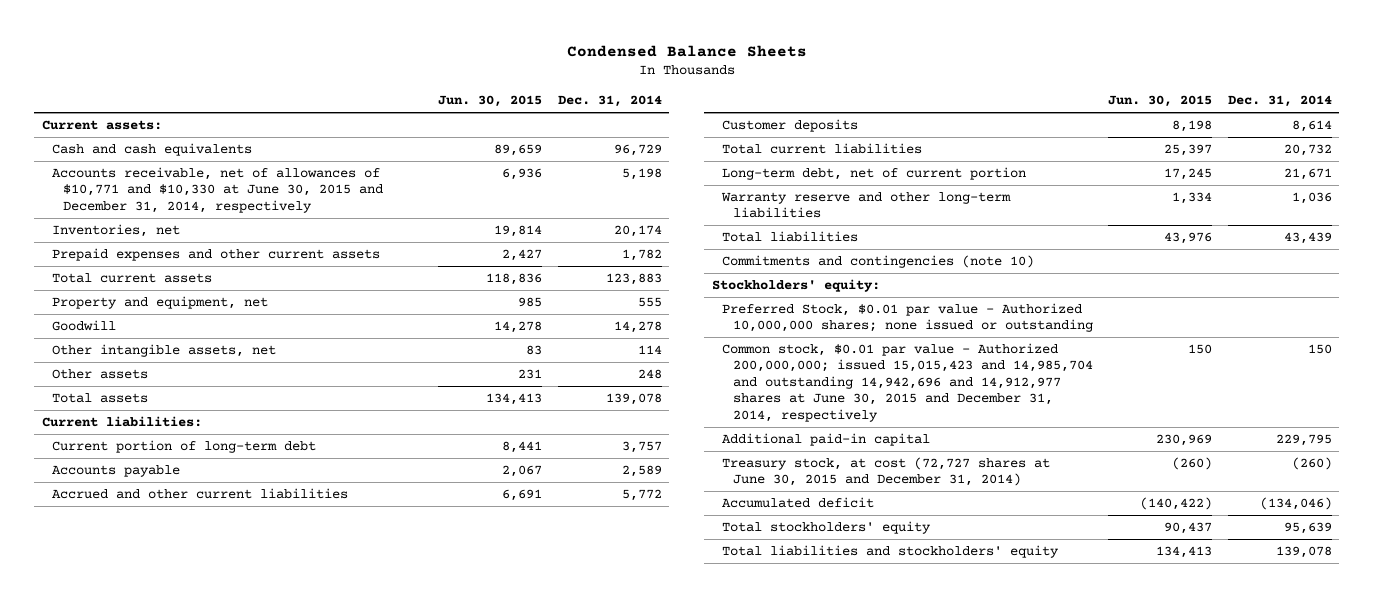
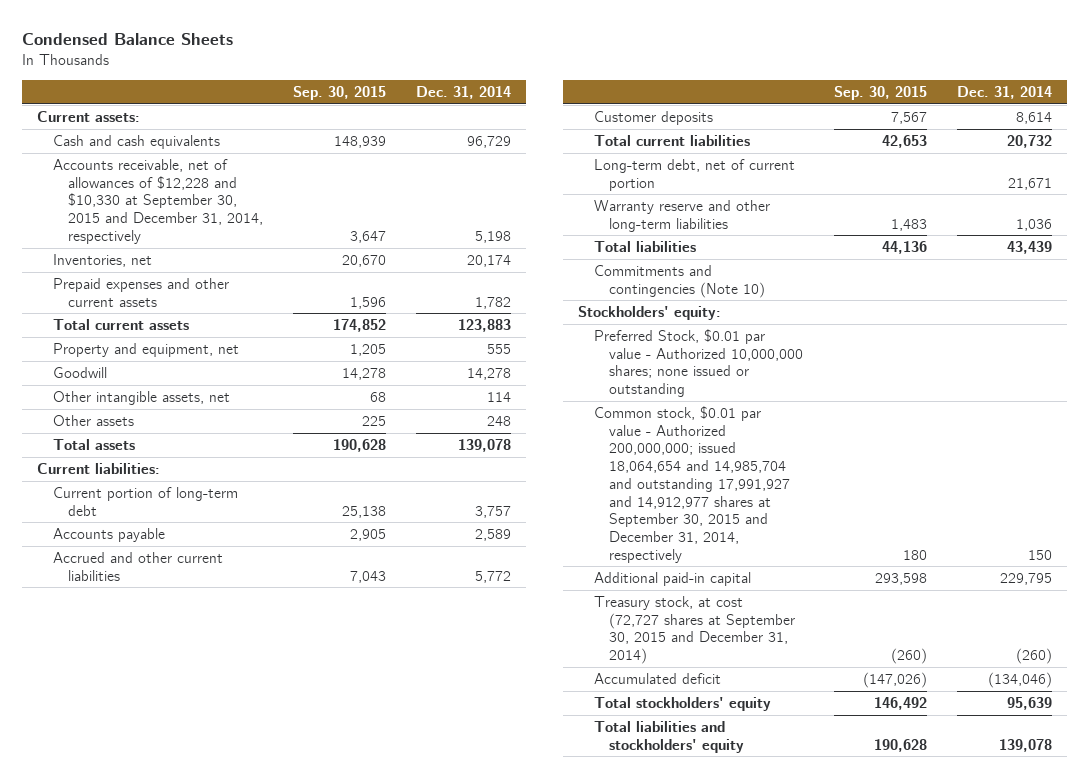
[438,95,543,108] Jun. 30, 2015 -> none
none -> [293,85,387,100] Sep. 30, 2015
[52,166,383,213] Accounts receivable, net of allowances of $10,771 and $10,330 at June 30, 2015 and December 31, 2014, respectively -> [52,158,264,244] Accounts receivable, net of allowances of $12,228 and $10,330 at September 30, 2015 and December 31, 2014, respectively
[722,254,1035,268] Commitments and contingencies (note 10) -> [593,264,766,298] Commitments and contingencies (Note 10)
[722,342,1093,422] Common stock, $0.01 par value - Authorized 200,000,000; issued 15,015,423 and 14,985,704 and outstanding 14,942,696 and 14,912,977 shares at June 30, 2015 and December 31, 2014, respectively -> [593,405,791,563] Common stock, $0.01 par value - Authorized 200,000,000; issued 18,064,654 and 14,985,704 and outstanding 17,991,927 and 14,912,977 shares at September 30, 2015 and December 31, 2014, respectively
[722,456,1051,487] Treasury stock, at cost (72,727 shares at June 30, 2015 and December 31, 2014) -> [593,595,796,665] Treasury stock, at cost (72,727 shares at September 30, 2015 and December 31, 2014)

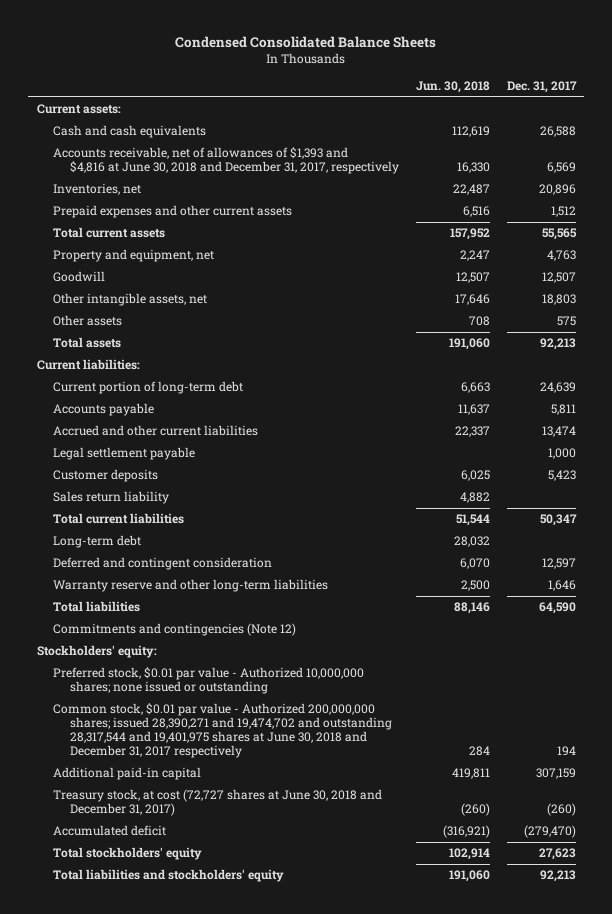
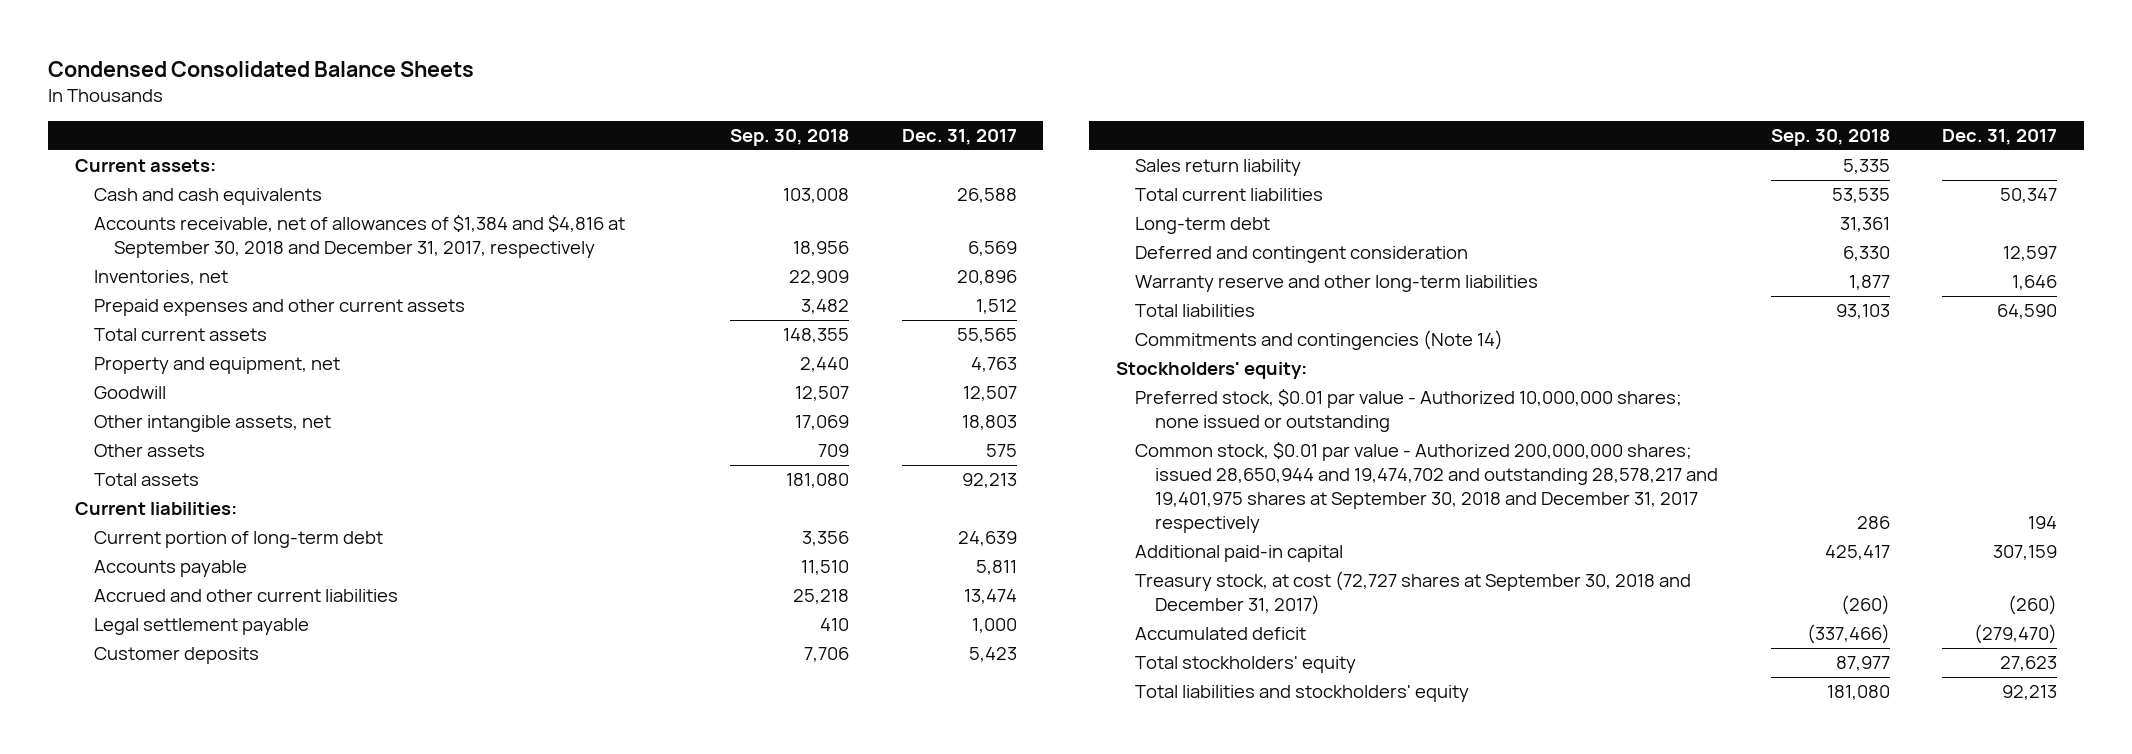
[415,80,490,93] Jun. 30, 2018 -> none
none -> [729,128,849,146] Sep. 30, 2018
[53,147,399,175] Accounts receivable, net of allowances of $1,393 and $4,816 at June 30, 2018 and December 31, 2017, respectively -> [94,215,626,259] Accounts receivable, net of allowances of $1,384 and $4,816 at September 30, 2018 and December 31, 2017, respectively
[53,623,297,637] Commitments and contingencies (Note 12) -> [1135,330,1504,351] Commitments and contingencies (Note 14)
[53,703,392,759] Common stock, $0.01 par value - Authorized 200,000,000 shares; issued 28,390,271 and 19,474,702 and outstanding 28,317,544 and 19,401,975 shares at June 30, 2018 and December 31, 2017 respectively -> [1135,442,1718,534] Common stock, $0.01 par value - Authorized 200,000,000 shares; issued 28,650,944 and 19,474,702 and outstanding 28,578,217 and 19,401,975 shares at September 30, 2018 and December 31, 2017 respectively
[53,789,383,817] Treasury stock, at cost (72,727 shares at June 30, 2018 and December 31, 2017) -> [1135,571,1692,616] Treasury stock, at cost (72,727 shares at September 30, 2018 and December 31, 2017)

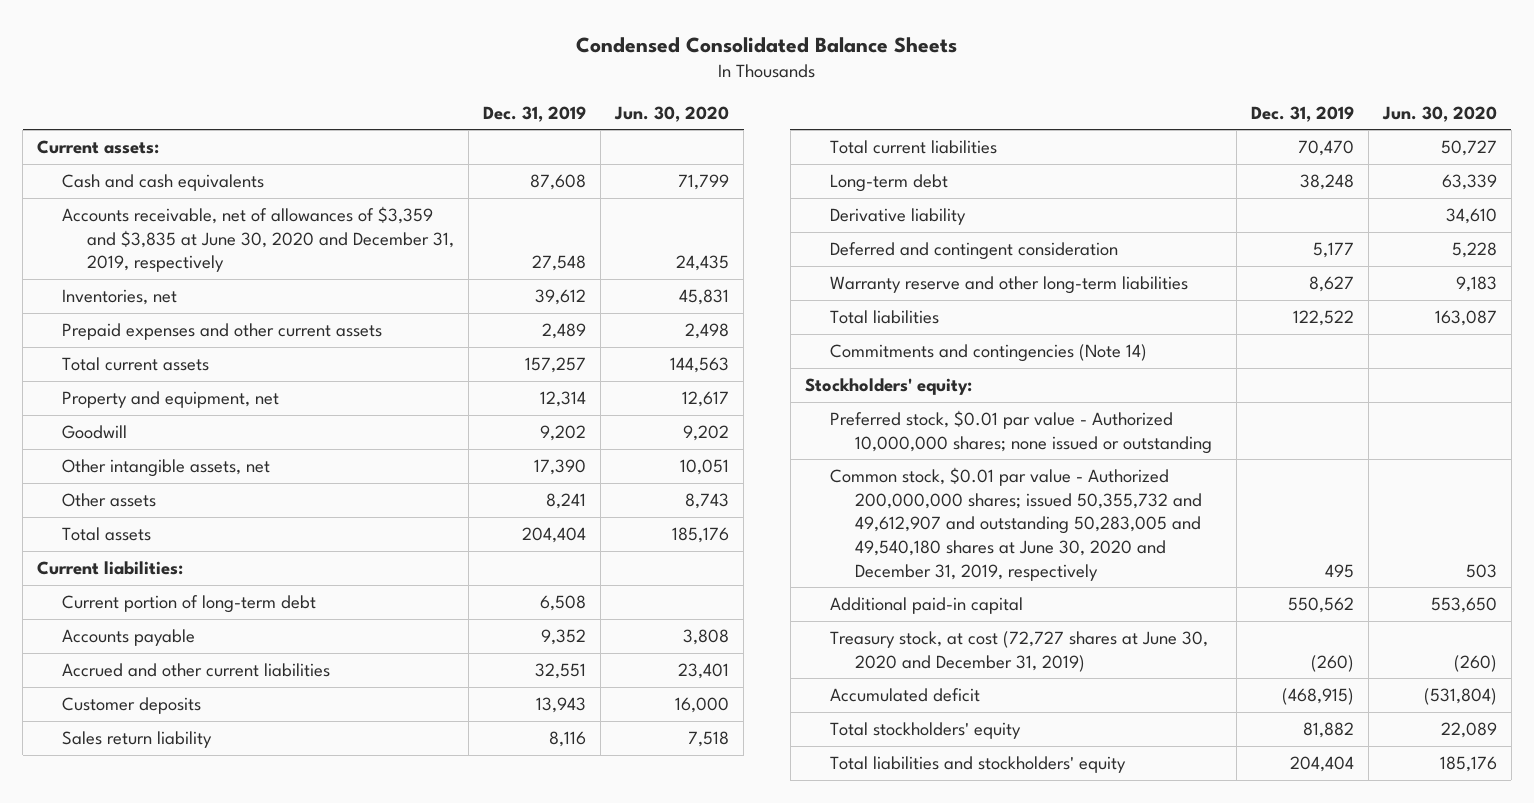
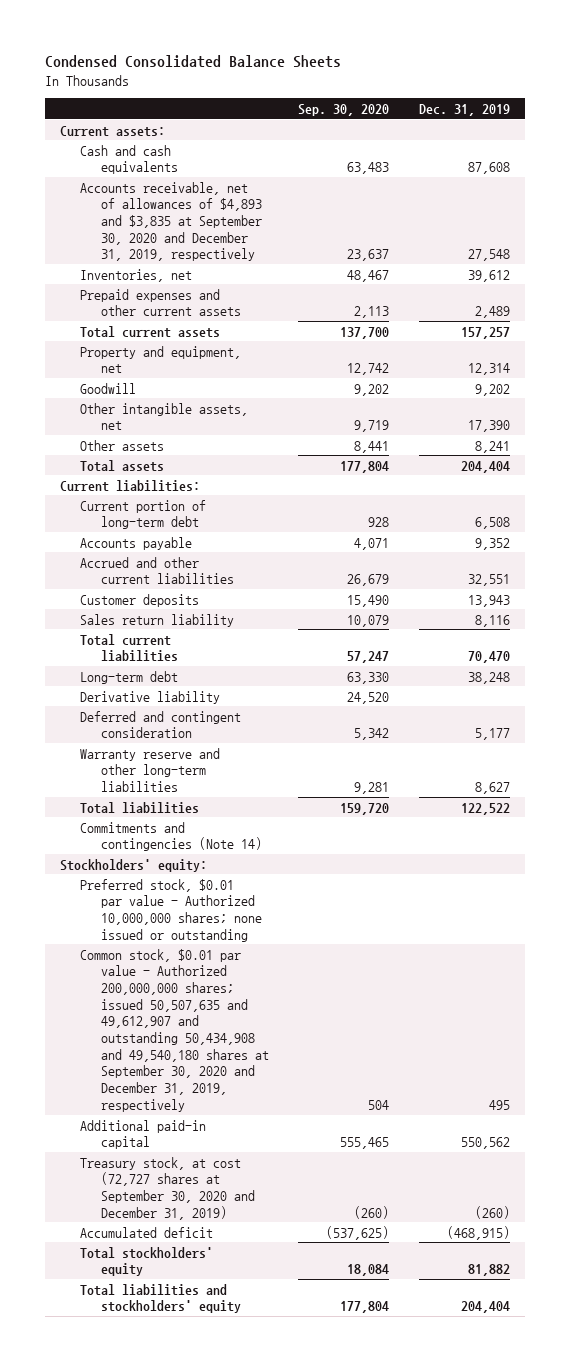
[614,105,730,122] Jun. 30, 2020 -> none
none -> [298,103,390,116] Sep. 30, 2020
[62,205,455,273] Accounts receivable, net of allowances of $3,359 and $3,835 at June 30, 2020 and December 31, 2019, respectively -> [80,181,262,262] Accounts receivable, net of allowances of $4,893 and $3,835 at September 30, 2020 and December 31, 2019, respectively
[829,466,1202,581] Common stock, $0.01 par value - Authorized 200,000,000 shares; issued 50,355,732 and 49,612,907 and outstanding 50,283,005 and 49,540,180 shares at June 30, 2020 and December 31, 2019, respectively -> [80,948,269,1112] Common stock, $0.01 par value - Authorized 200,000,000 shares; issued 50,507,635 and 49,612,907 and outstanding 50,434,908 and 49,540,180 shares at September 30, 2020 and December 31, 2019, respectively
[829,630,1208,672] Treasury stock, at cost (72,727 shares at June 30, 2020 and December 31, 2019) -> [80,1156,255,1220] Treasury stock, at cost (72,727 shares at September 30, 2020 and December 31, 2019)

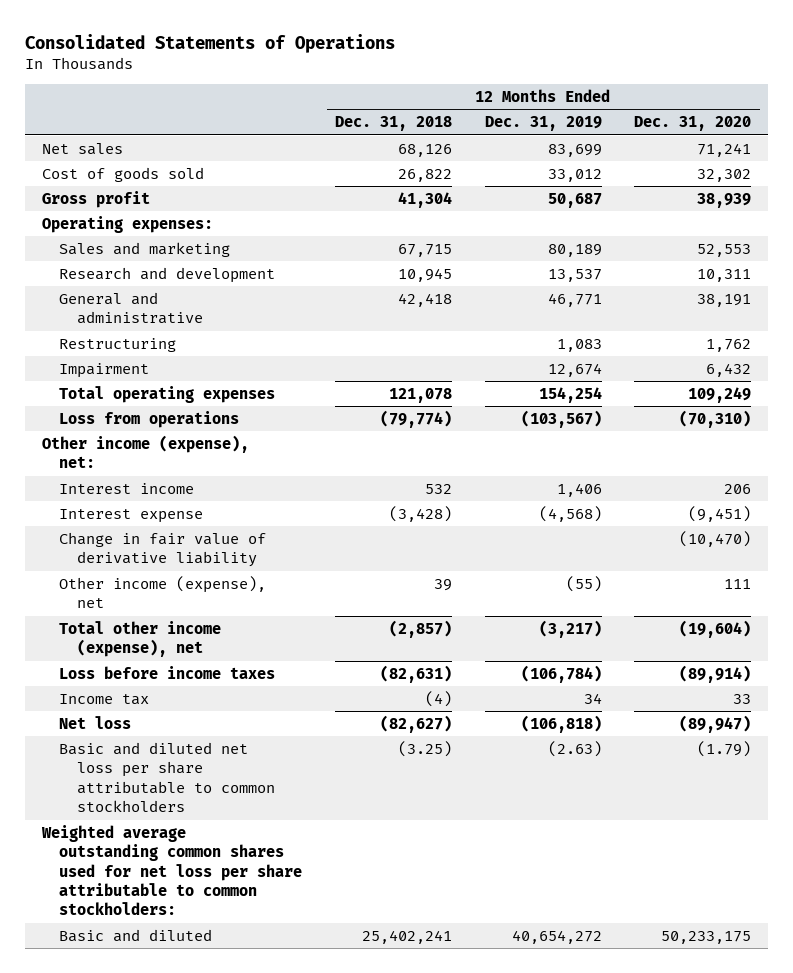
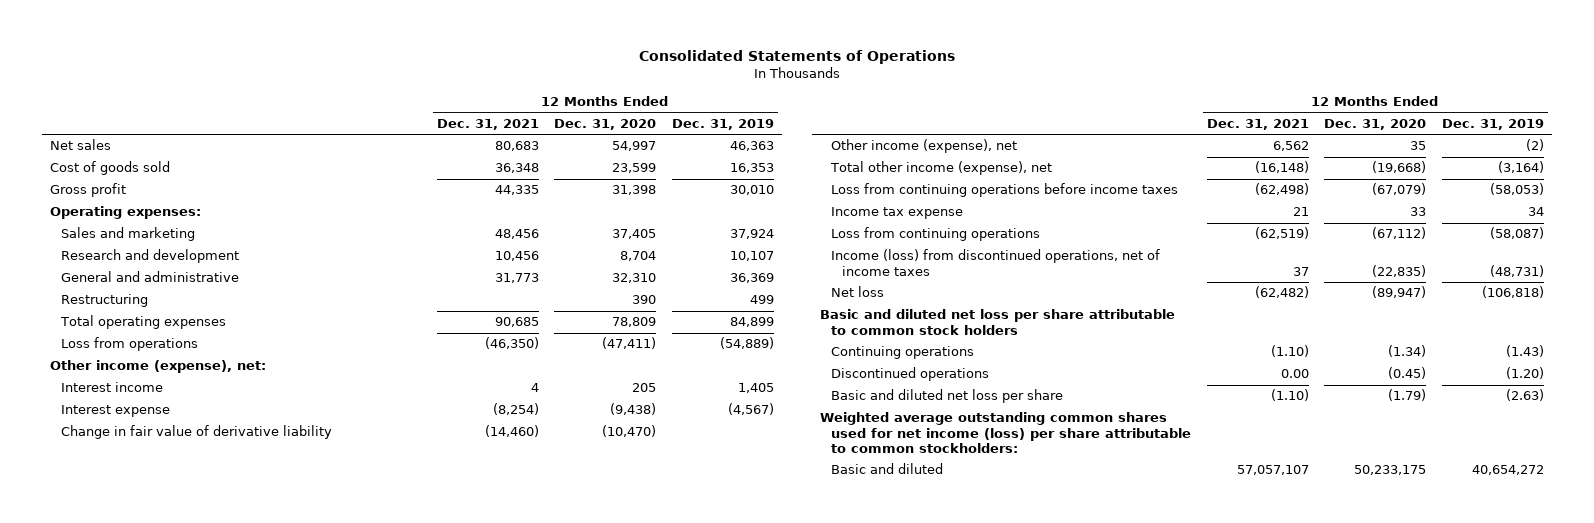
[334,116,452,132] Dec. 31, 2018 -> none
none -> [436,118,539,130] Dec. 31, 2021
[547,143,602,157] 83,699 -> [729,141,774,152] 46,363
[697,142,752,157] 71,241 -> [612,141,657,152] 54,997
[547,168,602,182] 33,012 -> [729,163,774,174] 16,353
[697,168,752,182] 32,302 -> [612,163,657,174] 23,599
[547,192,602,208] 50,687 -> [729,185,774,196] 30,010
[697,192,752,208] 38,939 -> [612,185,657,196] 31,398
[59,362,150,378] Impairment -> none
[547,243,602,257] 80,189 -> [729,229,774,240] 37,924
[697,243,752,257] 52,553 -> [612,229,657,240] 37,405
[547,268,602,282] 13,537 -> [729,251,774,262] 10,107
[697,268,752,282] 10,311 -> [620,251,657,262] 8,704
[547,292,602,307] 46,771 -> [729,273,774,284] 36,369
[697,293,752,307] 38,191 -> [612,273,657,284] 32,310
[556,338,602,352] 1,083 -> [749,295,774,305] 499
[706,338,752,352] 1,762 -> [632,295,657,305] 390
[538,386,602,403] 154,254 -> [729,317,774,328] 84,899
[688,386,752,403] 109,249 -> [612,317,657,328] 78,809
[520,409,602,428] (103,567) -> [719,337,774,350] (54,889)
[679,409,752,428] (70,310) -> [602,337,657,350] (47,411)
[556,482,602,497] 1,406 -> [737,383,774,394] 1,405
[724,483,752,494] 206 -> [632,383,657,393] 205
[538,505,602,522] (4,568) -> [727,403,774,416] (4,567)
[688,505,752,522] (9,451) -> [610,403,657,416] (9,438)
[565,575,602,592] (55) -> [1526,139,1545,152] (2)
[724,578,752,589] 111 -> [1410,141,1427,151] 35
[538,619,602,638] (3,217) -> [1498,161,1545,174] (3,164)
[679,619,752,638] (19,604) -> [1372,161,1427,174] (19,668)
[59,665,276,679] Loss before income taxes -> [831,183,1179,198] Loss from continuing operations before income taxes
[520,664,602,683] (106,784) -> [1490,183,1545,196] (58,053)
[679,664,752,683] (89,914) -> [1372,183,1427,196] (67,079)
[59,693,150,705] Income tax -> [831,207,964,220] Income tax expense
none -> [831,227,1041,242] Loss from continuing operations
none -> [831,249,1161,276] Income (loss) from discontinued operations, net of income taxes
none -> [820,309,1176,335] Basic and diluted net loss per share attributable to common stock holders
none -> [831,346,975,360] Continuing operations
none -> [831,367,990,382] Discontinued operations
[59,741,275,813] Basic and diluted net loss per share attributable to common stockholders -> [831,389,1064,404] Basic and diluted net loss per share
[40,824,303,916] Weighted average outstanding common shares used for net loss per share attributable to common stockholders: -> [820,412,1192,454] Weighted average outstanding common shares used for net income (loss) per share attributable to common stockholders:

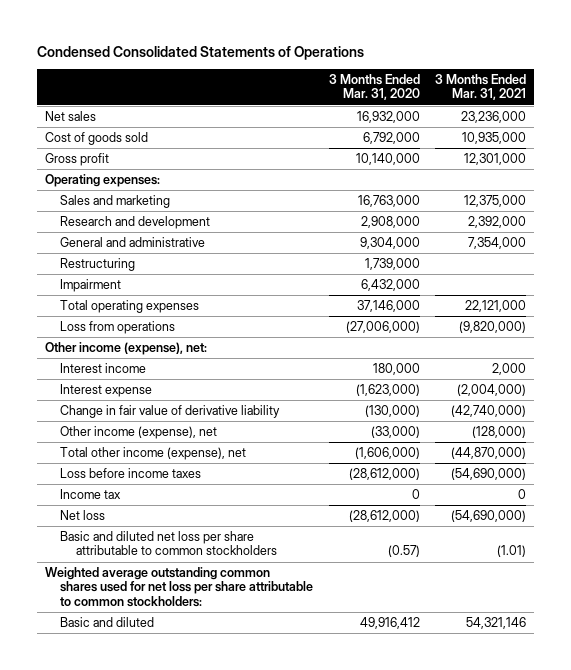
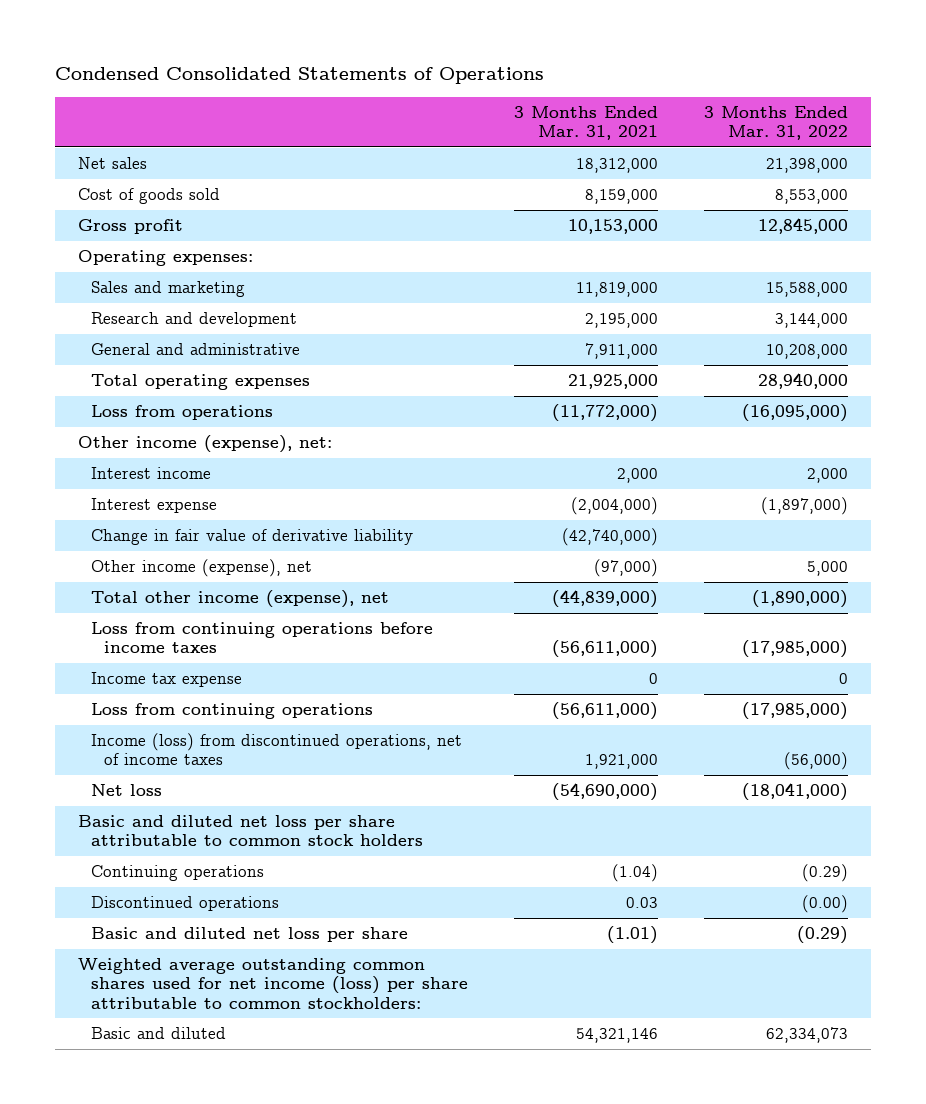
[328,74,420,101] 3 Months Ended Mar. 31, 2020 -> none
none -> [703,105,848,141] 3 Months Ended Mar. 31, 2022
[460,111,526,124] 23,236,000 -> [575,158,658,174] 18,312,000
[461,132,526,145] 10,935,000 -> [584,189,658,205] 8,159,000
[463,153,526,166] 12,301,000 -> [567,219,658,235] 10,153,000
[60,258,136,272] Restructuring -> none
[60,279,122,293] Impairment -> none
[463,195,526,208] 12,375,000 -> [575,282,658,298] 11,819,000
[467,216,526,229] 2,392,000 -> [584,313,658,329] 2,195,000
[467,237,526,250] 7,354,000 -> [584,343,658,360] 7,911,000
[464,300,526,313] 22,121,000 -> [567,374,658,390] 21,925,000
[458,321,526,334] (9,820,000) -> [551,404,658,423] (11,772,000)
[471,426,526,439] (128,000) -> [593,559,658,578] (97,000)
[450,447,526,460] (44,870,000) -> [551,590,658,609] (44,839,000)
[60,468,202,479] Loss before income taxes -> [90,622,433,654] Loss from continuing operations before income taxes
[450,468,526,481] (54,690,000) -> [551,640,658,659] (56,611,000)
[60,489,122,500] Income tax -> [90,672,242,688] Income tax expense
none -> [90,703,373,720] Loss from continuing operations
none -> [90,733,462,766] Income (loss) from discontinued operations, net of income taxes
none -> [78,815,423,847] Basic and diluted net loss per share attributable to common stock holders
none -> [90,865,264,882] Continuing operations
none -> [90,896,279,912] Discontinued operations
[60,531,277,556] Basic and diluted net loss per share attributable to common stockholders -> [90,927,408,943] Basic and diluted net loss per share
[45,567,314,607] Weighted average outstanding common shares used for net loss per share attributable to common stockholders: -> [78,958,468,1009] Weighted average outstanding common shares used for net income (loss) per share attributable to common stockholders:

